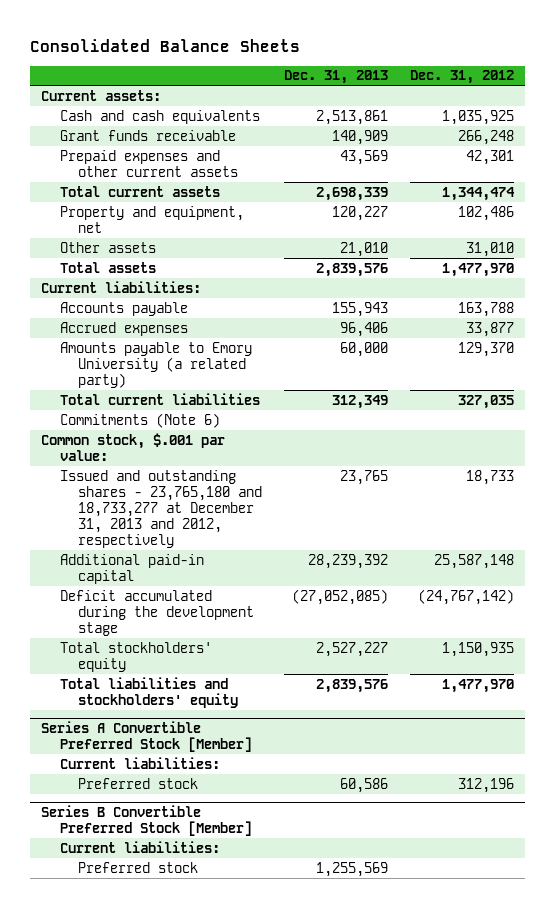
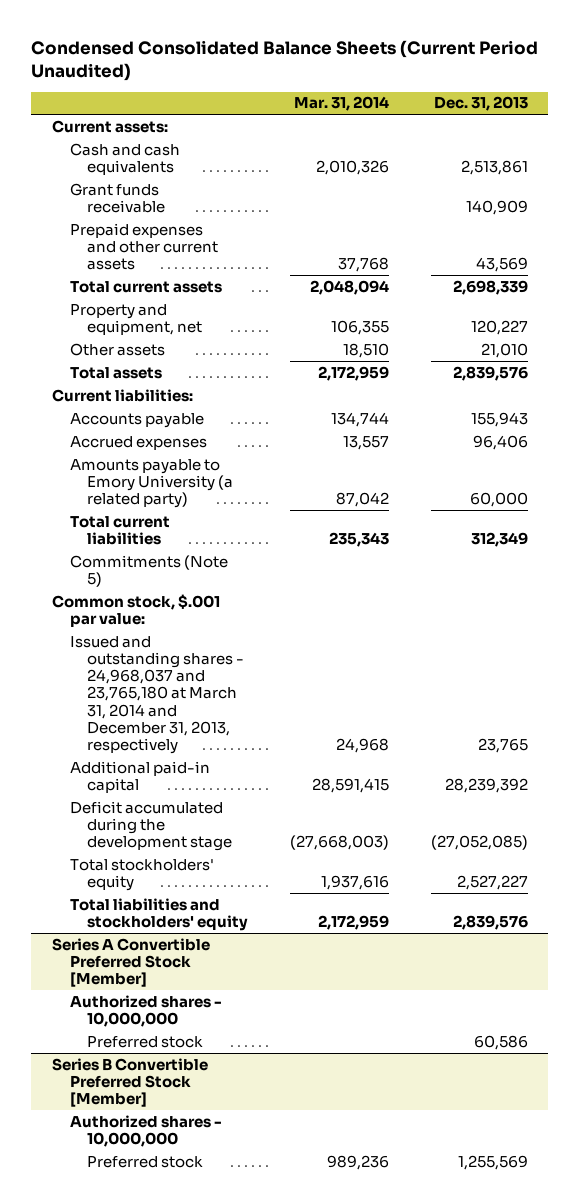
[30,38,301,52] Consolidated Balance Sheets -> [30,39,538,81] Condensed Consolidated Balance Sheets (Current Period Unaudited)
[410,70,515,85] Dec. 31, 2012 -> none
none -> [294,96,390,112] Mar. 31, 2014
[59,412,220,428] Commitments (Note 6) -> [69,554,228,587] Commitments (Note 5)
[59,469,262,549] Issued and outstanding shares - 23,765,180 and 18,733,277 at December 31, 2013 and 2012, respectively -> [69,635,245,755] Issued and outstanding shares - 24,968,037 and 23,765,180 at March 31, 2014 and December 31, 2013, respectively
[59,756,220,769] Current liabilities: -> none
none -> [69,994,222,1027] Authorized shares - 10,000,000
[59,840,220,853] Current liabilities: -> none
none -> [69,1114,222,1147] Authorized shares - 10,000,000

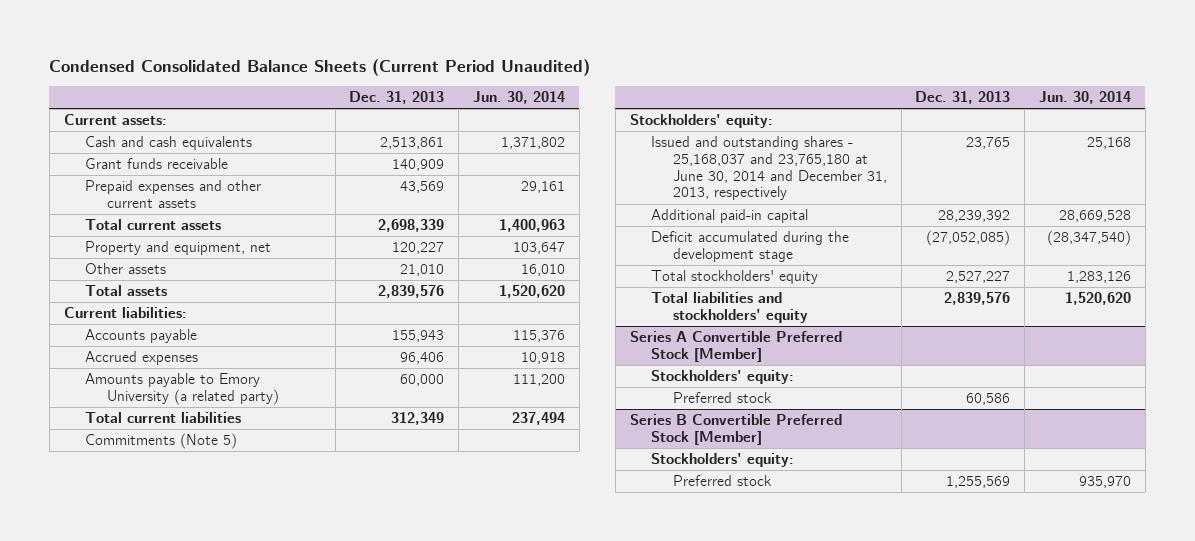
[294,96,390,112] Mar. 31, 2014 -> none
none -> [473,91,566,105] Jun. 30, 2014
[51,593,220,627] Common stock, $.001 par value: -> none
none -> [629,114,773,129] Stockholders' equity:
[69,635,245,755] Issued and outstanding shares - 24,968,037 and 23,765,180 at March 31, 2014 and December 31, 2013, respectively -> [651,136,887,201] Issued and outstanding shares - 25,168,037 and 23,765,180 at June 30, 2014 and December 31, 2013, respectively
[69,994,222,1027] Authorized shares - 10,000,000 -> none
none -> [651,370,795,385] Stockholders' equity:
[69,1114,222,1147] Authorized shares - 10,000,000 -> none
none -> [651,453,795,468] Stockholders' equity:

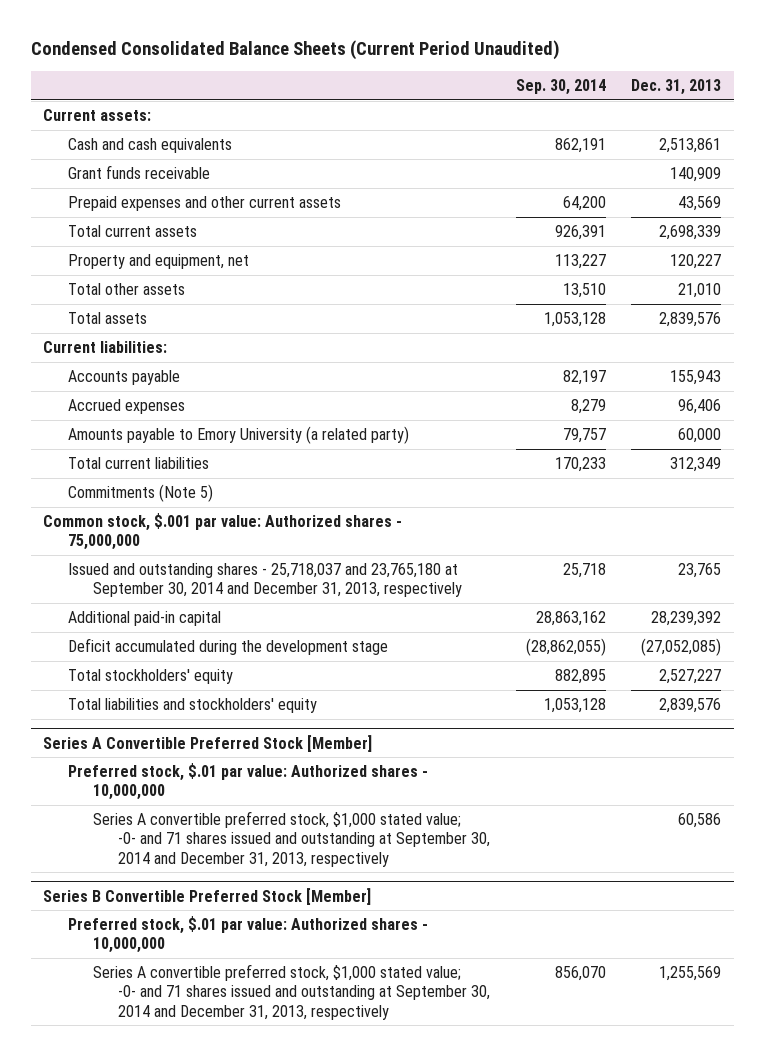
[473,91,566,105] Jun. 30, 2014 -> none
none -> [515,79,606,96] Sep. 30, 2014
[85,263,167,275] Other assets -> [68,283,186,296] Total other assets
[629,114,773,129] Stockholders' equity: -> none
none -> [43,513,403,551] Common stock, $.001 par value: Authorized shares - 75,000,000
[651,136,887,201] Issued and outstanding shares - 25,168,037 and 23,765,180 at June 30, 2014 and December 31, 2013, respectively -> [68,563,463,598] Issued and outstanding shares - 25,718,037 and 23,765,180 at September 30, 2014 and December 31, 2013, respectively
[651,370,795,385] Stockholders' equity: -> none
none -> [68,763,429,801] Preferred stock, $.01 par value: Authorized shares - 10,000,000
[672,392,772,404] Preferred stock -> [93,811,491,867] Series A convertible preferred stock, $1,000 stated value; -0- and 71 shares issued and outstanding at September 30, 2014 and December 31, 2013, respectively
[651,453,795,468] Stockholders' equity: -> none
none -> [68,916,429,954] Preferred stock, $.01 par value: Authorized shares - 10,000,000
[672,475,772,487] Preferred stock -> [93,964,491,1020] Series A convertible preferred stock, $1,000 stated value; -0- and 71 shares issued and outstanding at September 30, 2014 and December 31, 2013, respectively

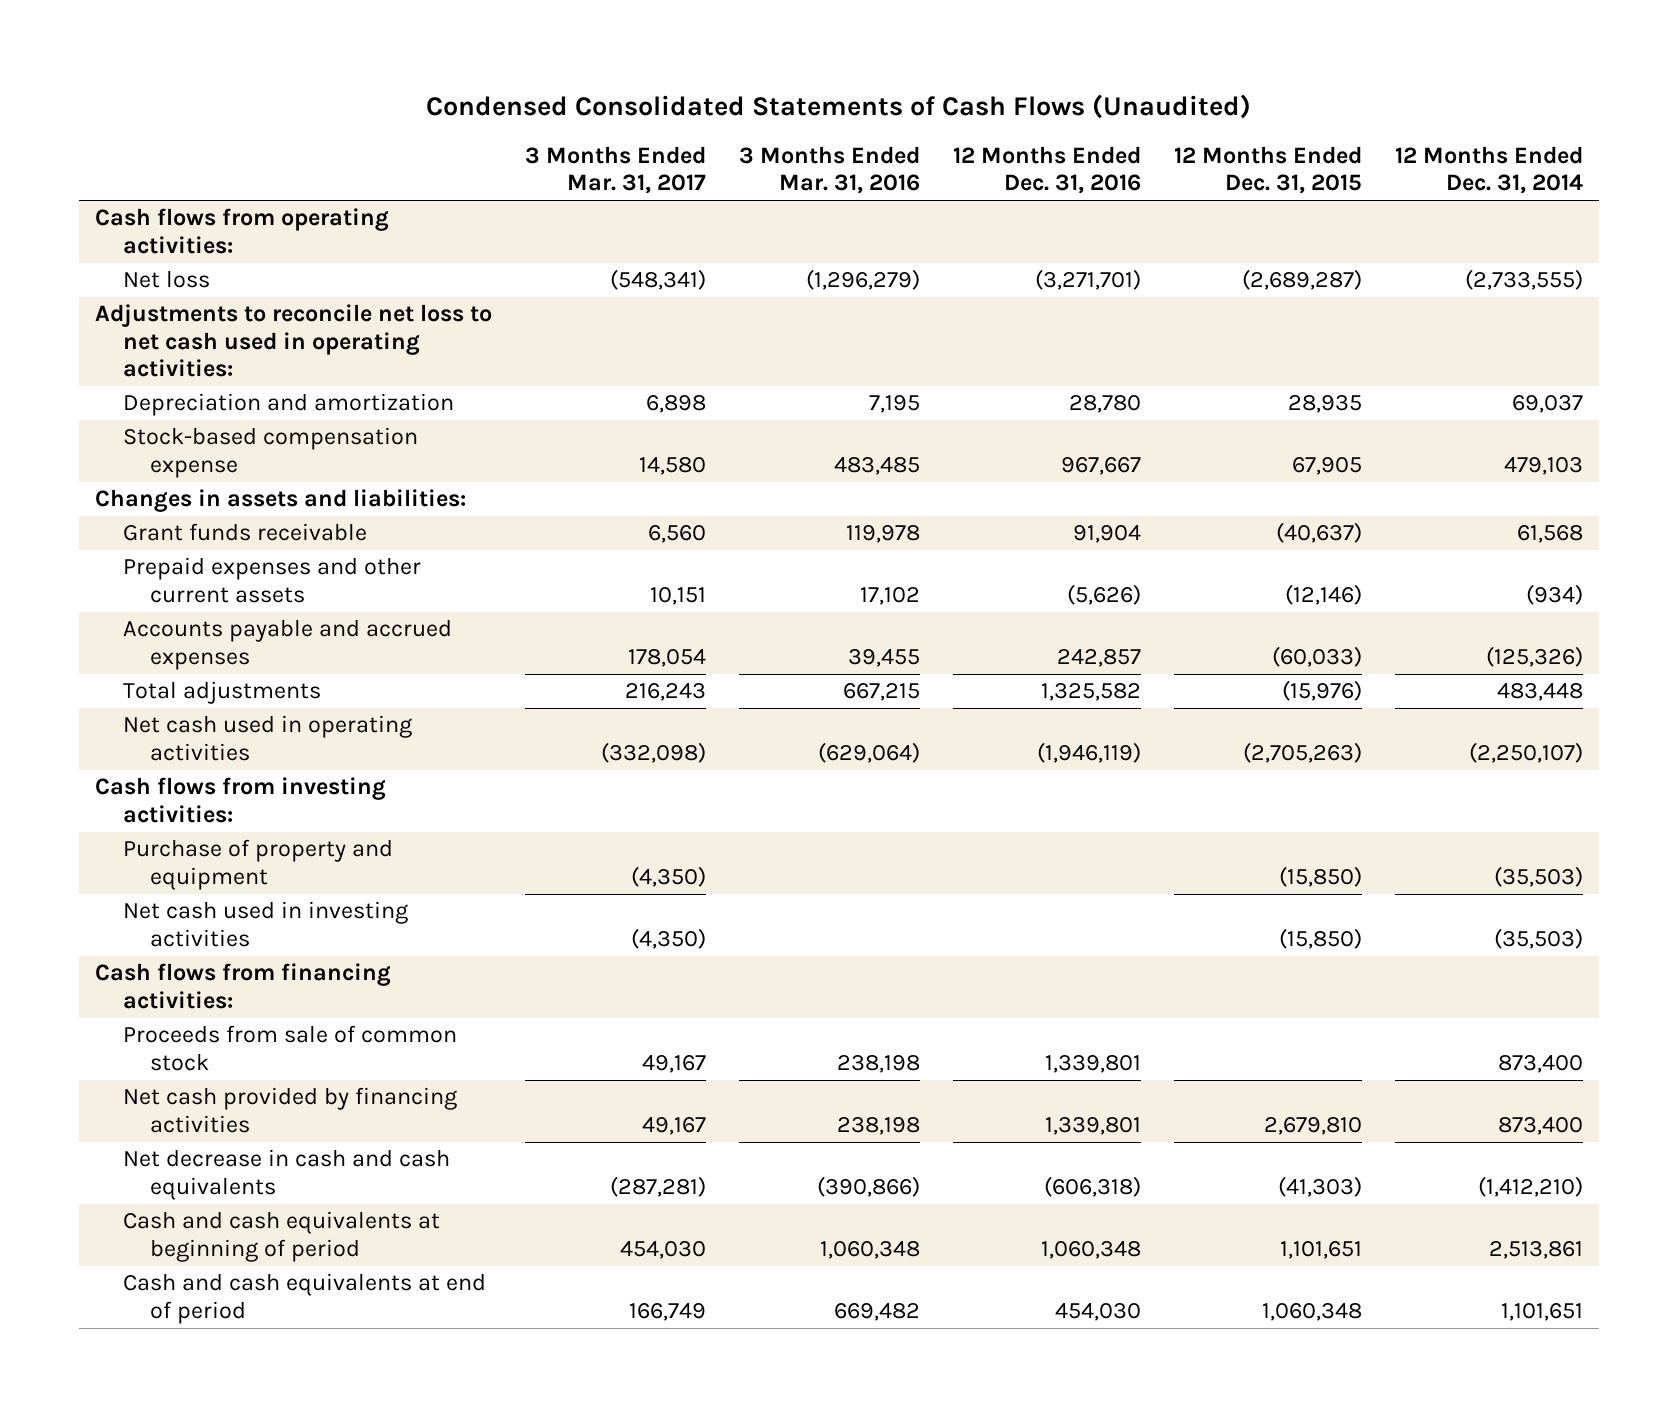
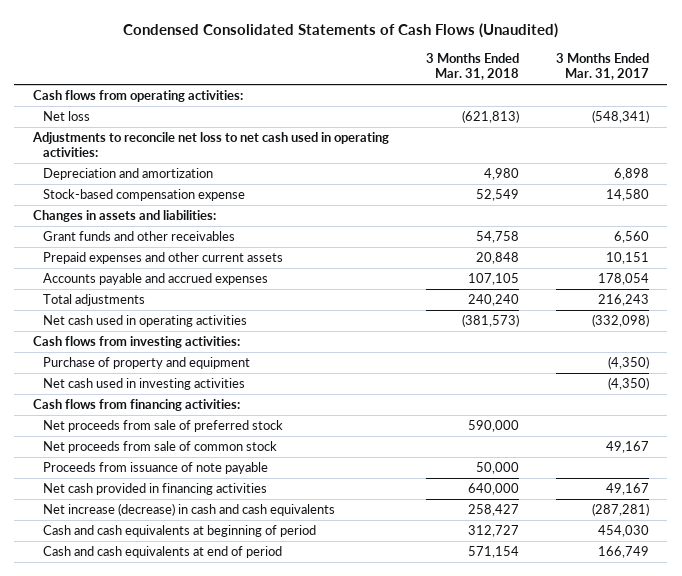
[739,145,921,195] 3 Months Ended Mar. 31, 2016 -> none
[953,145,1142,195] 12 Months Ended Dec. 31, 2016 -> none
[1173,145,1362,195] 12 Months Ended Dec. 31, 2015 -> none
[1394,145,1583,195] 12 Months Ended Dec. 31, 2014 -> none
none -> [425,53,519,81] 3 Months Ended Mar. 31, 2018
[122,523,367,542] Grant funds receivable -> [42,231,235,242] Grant funds and other receivables
none -> [42,420,283,433] Net proceeds from sale of preferred stock
[122,1025,457,1071] Proceeds from sale of common stock -> [42,441,277,454] Net proceeds from sale of common stock
none -> [42,462,268,475] Proceeds from issuance of note payable
[122,1087,457,1133] Net cash provided by financing activities -> [42,483,267,496] Net cash provided in financing activities
[122,1149,450,1200] Net decrease in cash and cash equivalents -> [42,503,335,517] Net increase (decrease) in cash and cash equivalents

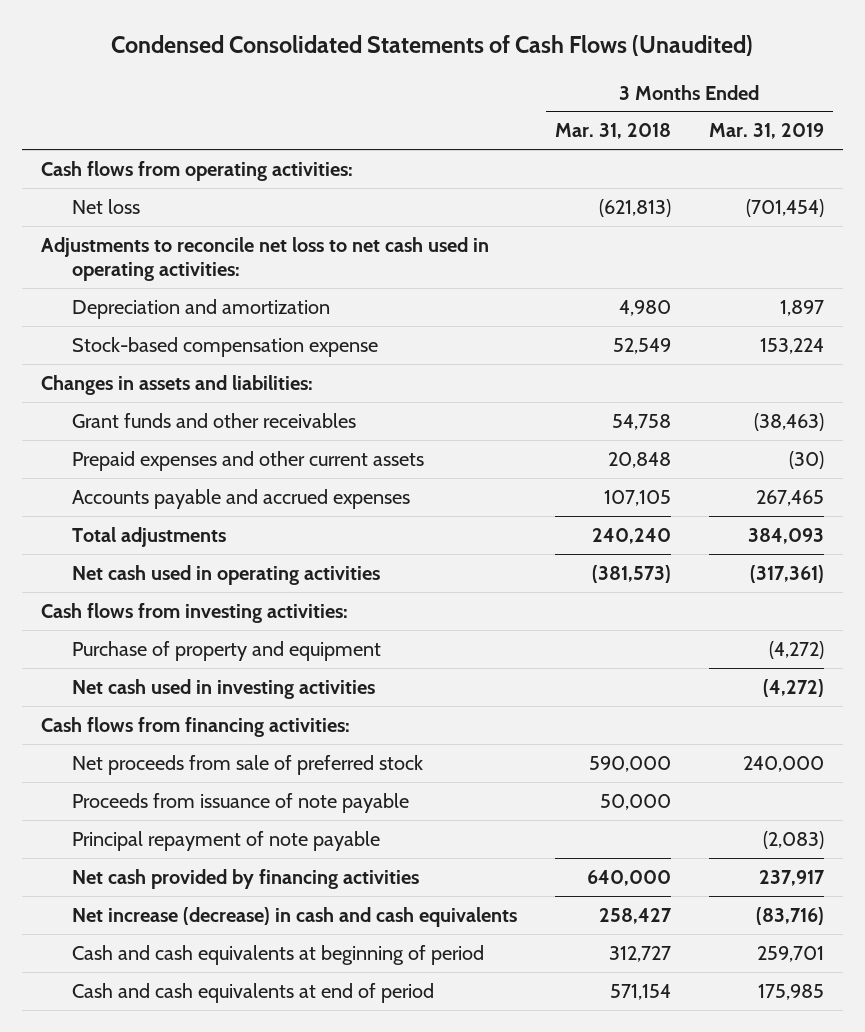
[555,53,649,81] 3 Months Ended Mar. 31, 2017 -> none
none -> [708,123,824,140] Mar. 31, 2019
[42,441,277,454] Net proceeds from sale of common stock -> none
none -> [72,830,381,851] Principal repayment of note payable
[42,483,267,496] Net cash provided in financing activities -> [72,868,420,889] Net cash provided by financing activities

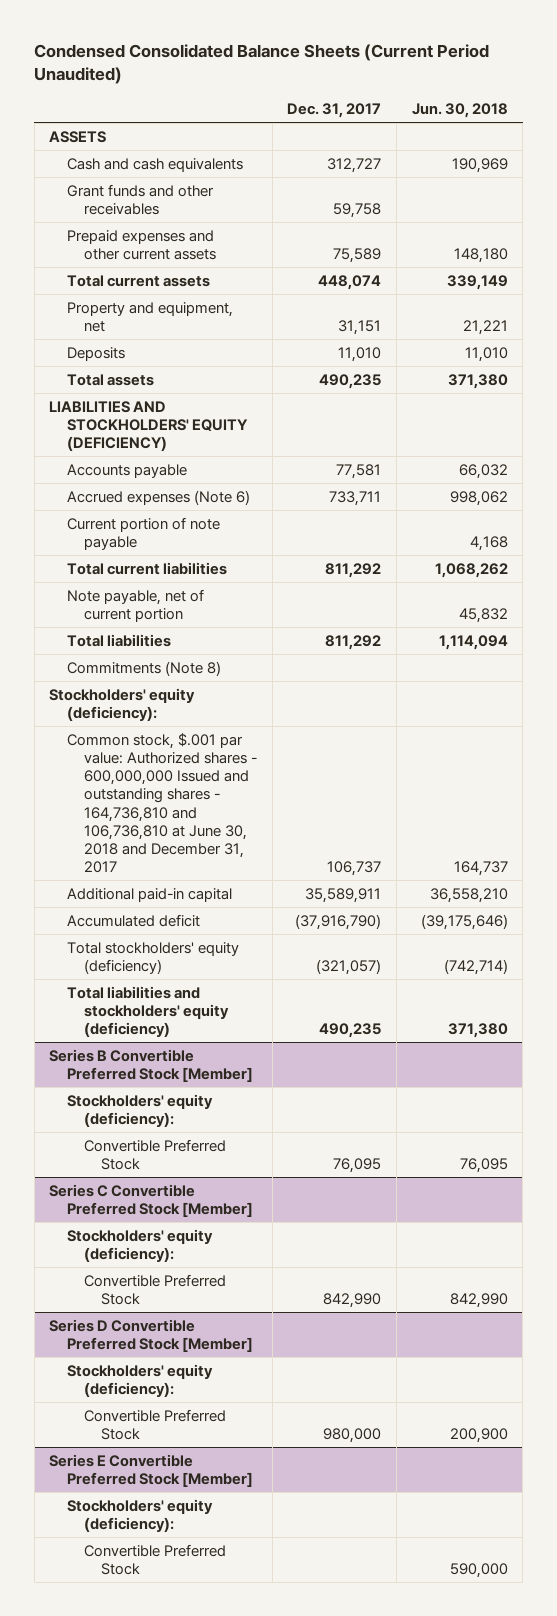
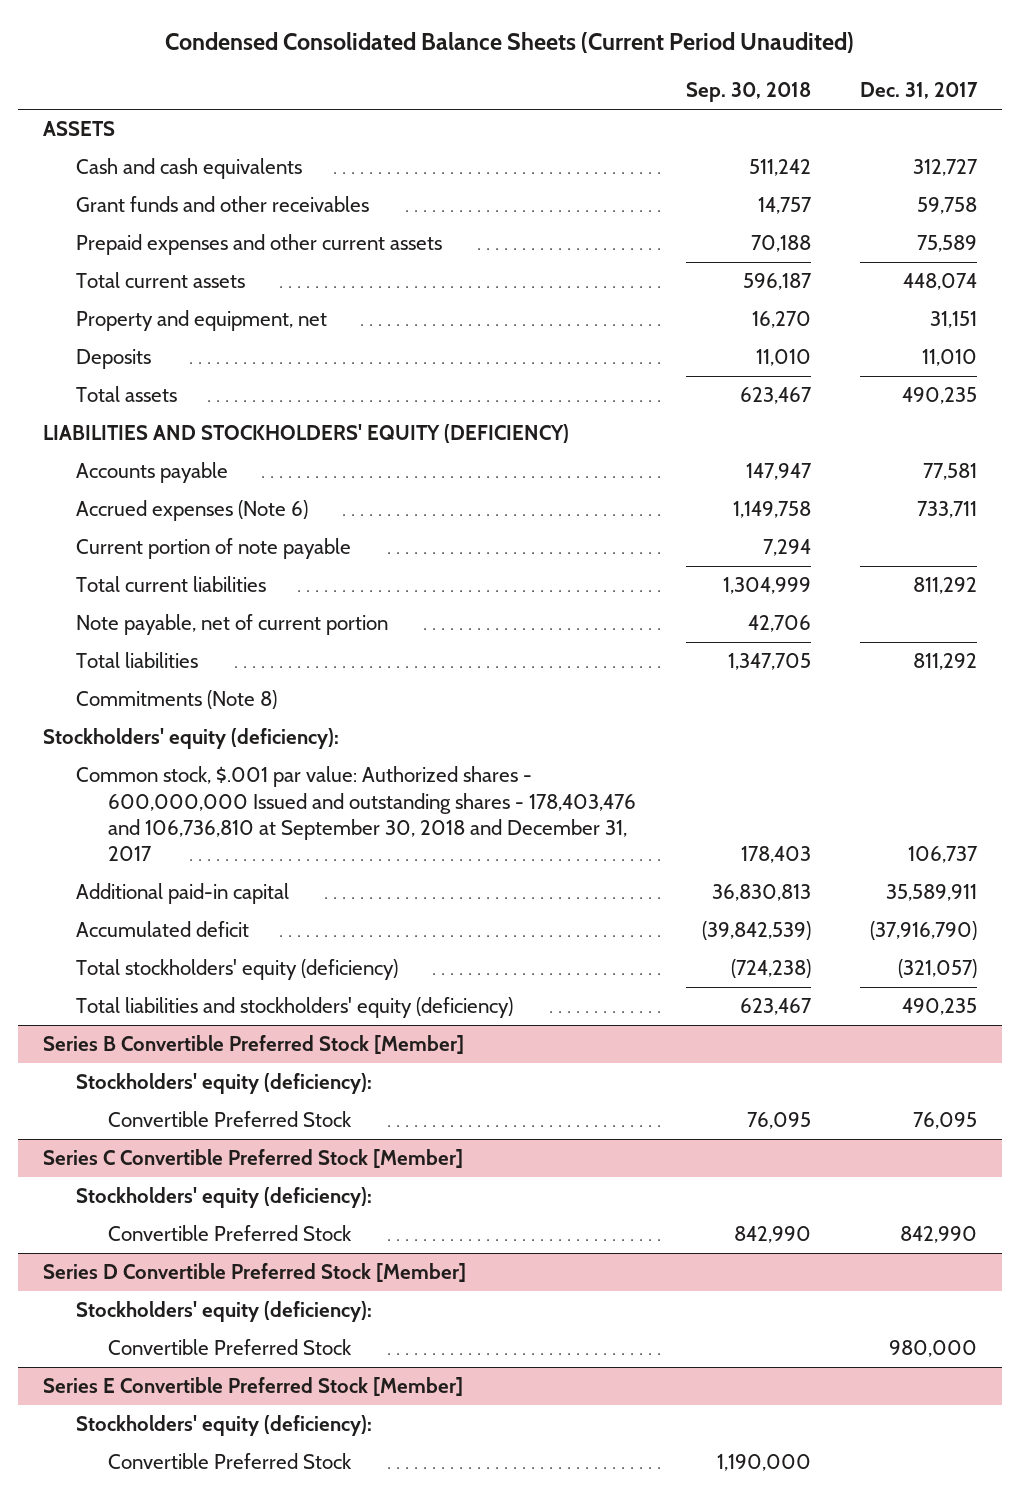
[411,102,508,118] Jun. 30, 2018 -> none
none -> [685,82,811,103] Sep. 30, 2018
[66,732,257,874] Common stock, $.001 par value: Authorized shares - 600,000,000 Issued and outstanding shares - 164,736,810 and 106,736,810 at June 30, 2018 and December 31, 2017 -> [75,766,637,862] Common stock, $.001 par value: Authorized shares - 600,000,000 Issued and outstanding shares - 178,403,476 and 106,736,810 at September 30, 2018 and December 31, 2017

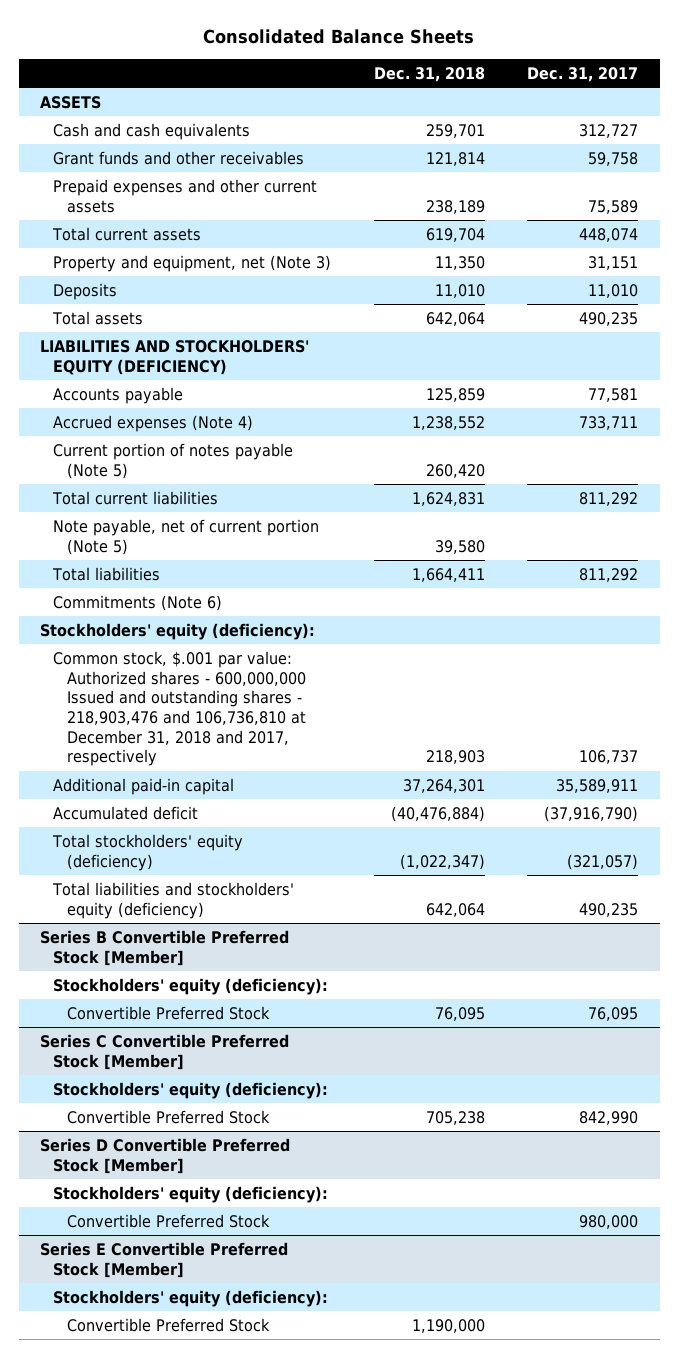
[165,32,855,54] Condensed Consolidated Balance Sheets (Current Period Unaudited) -> [203,28,475,44] Consolidated Balance Sheets
[685,82,811,103] Sep. 30, 2018 -> none
none -> [373,66,485,82] Dec. 31, 2018
[75,310,327,332] Property and equipment, net -> [53,254,332,272] Property and equipment, net (Note 3)
[75,500,308,522] Accrued expenses (Note 6) -> [53,414,254,432] Accrued expenses (Note 4)
[75,538,351,560] Current portion of note payable -> [53,442,294,479] Current portion of notes payable (Note 5)
[75,614,388,636] Note payable, net of current portion -> [53,518,320,555] Note payable, net of current portion (Note 5)
[75,690,277,710] Commitments (Note 8) -> [53,594,223,611] Commitments (Note 6)
[75,766,637,862] Common stock, $.001 par value: Authorized shares - 600,000,000 Issued and outstanding shares - 178,403,476 and 106,736,810 at September 30, 2018 and December 31, 2017 -> [53,650,307,767] Common stock, $.001 par value: Authorized shares - 600,000,000 Issued and outstanding shares - 218,903,476 and 106,736,810 at December 31, 2018 and 2017, respectively

